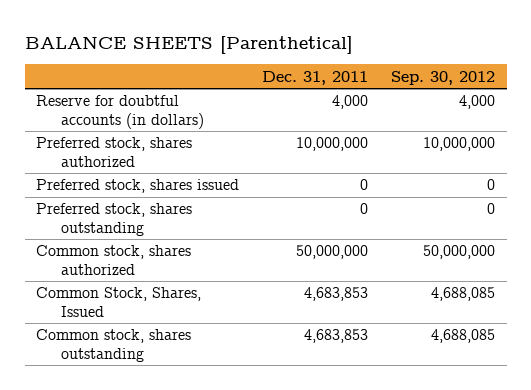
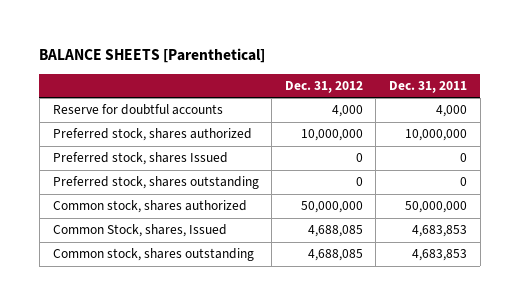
[391,70,496,85] Sep. 30, 2012 -> none
none -> [284,80,363,93] Dec. 31, 2012
[36,95,205,129] Reserve for doubtful accounts (in dollars) -> [52,104,223,116] Reserve for doubtful accounts
[36,179,240,194] Preferred stock, shares issued -> [52,152,228,166] Preferred stock, shares Issued
[36,287,202,317] Common Stock, Shares, Issued -> [52,224,227,238] Common Stock, shares, Issued

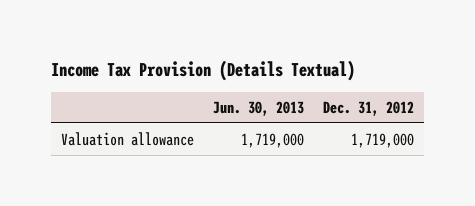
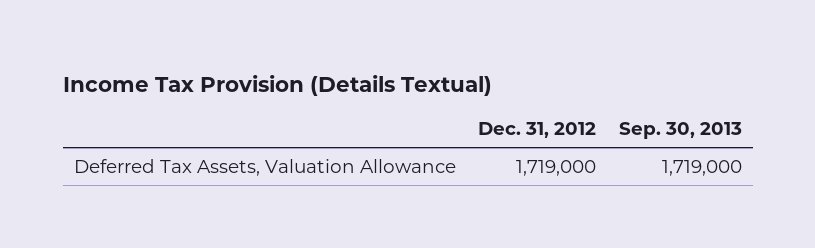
[212,100,304,116] Jun. 30, 2013 -> none
none -> [618,122,742,140] Sep. 30, 2013
[60,132,194,147] Valuation allowance -> [73,159,456,177] Deferred Tax Assets, Valuation Allowance

